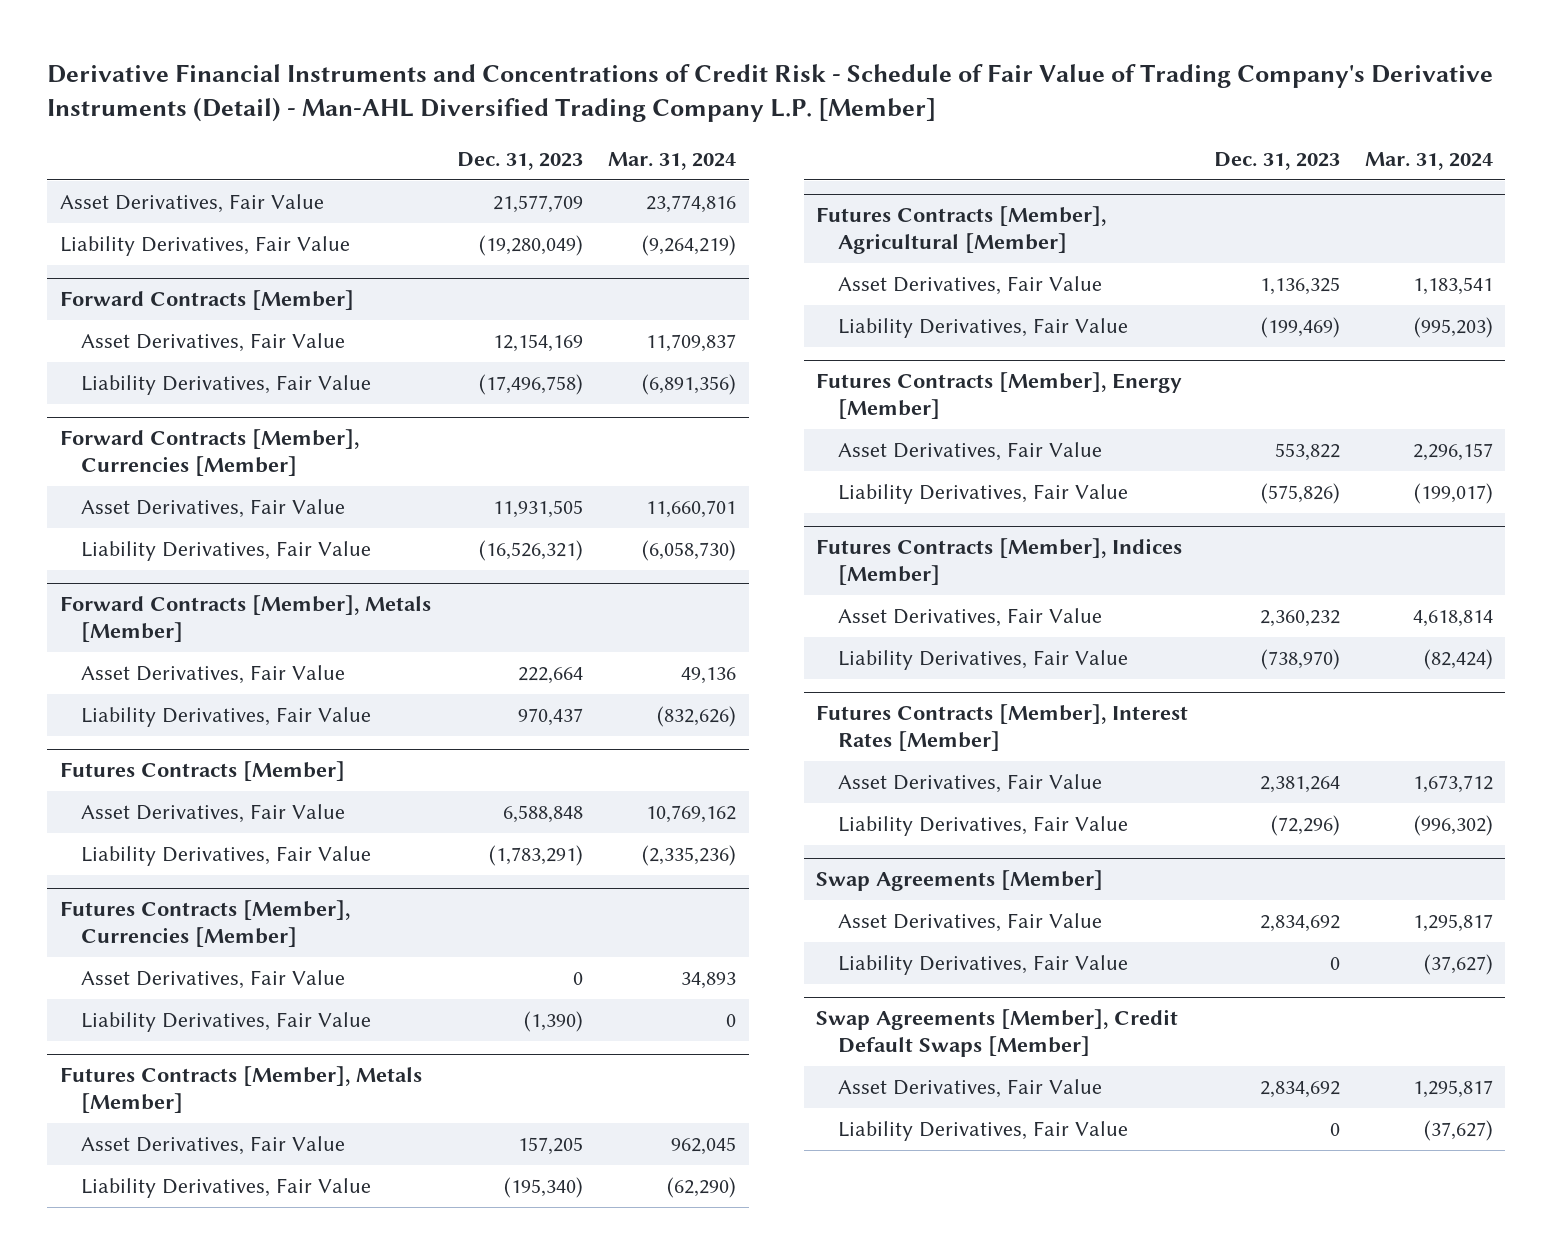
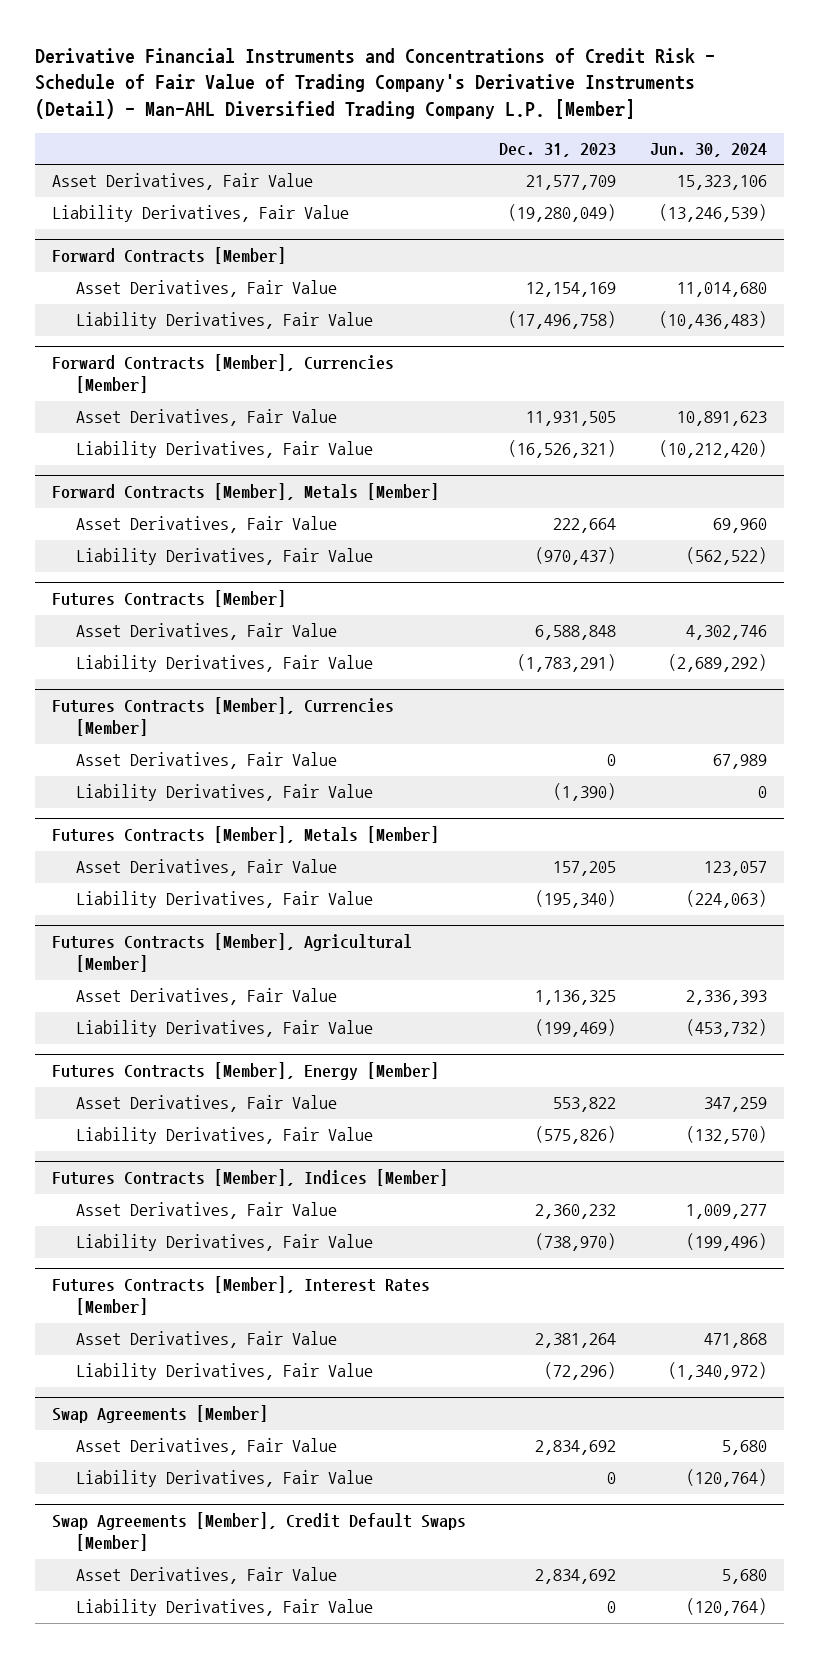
[608,151,737,170] Mar. 31, 2024 -> none
none -> [650,143,768,158] Jun. 30, 2024
[518,708,584,727] 970,437 -> [535,547,617,566] (970,437)

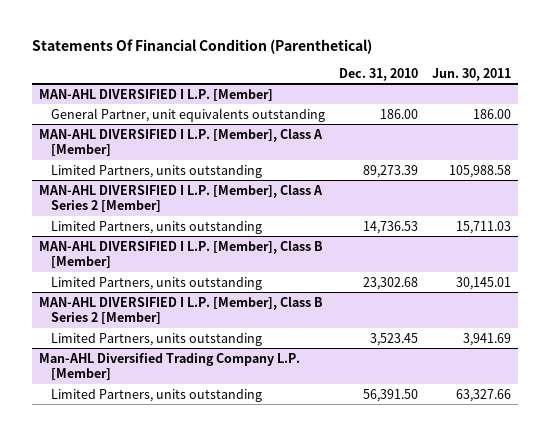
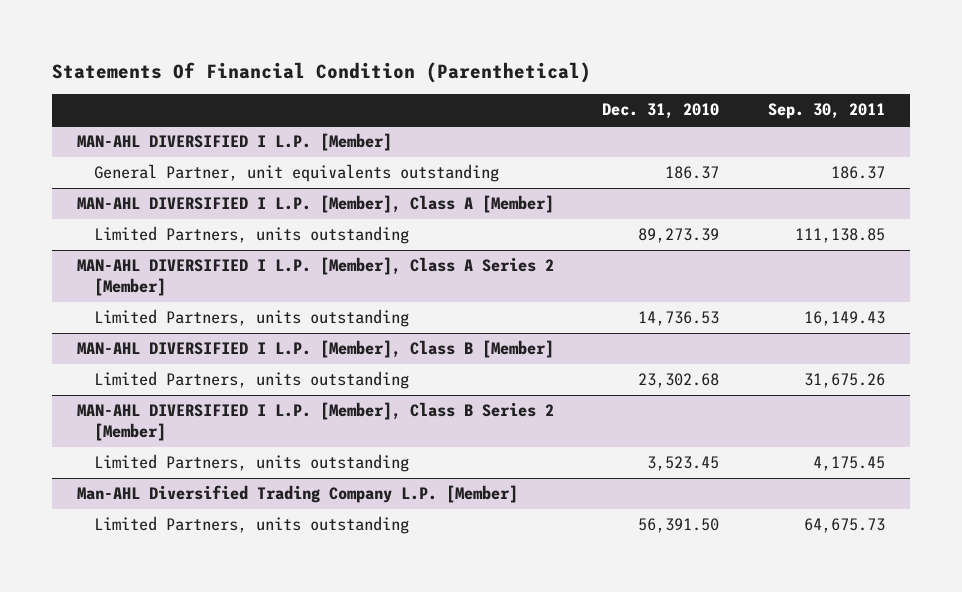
[431,67,511,81] Jun. 30, 2011 -> none
none -> [768,103,886,120] Sep. 30, 2011
[379,108,418,119] 186.00 -> [665,166,720,180] 186.37

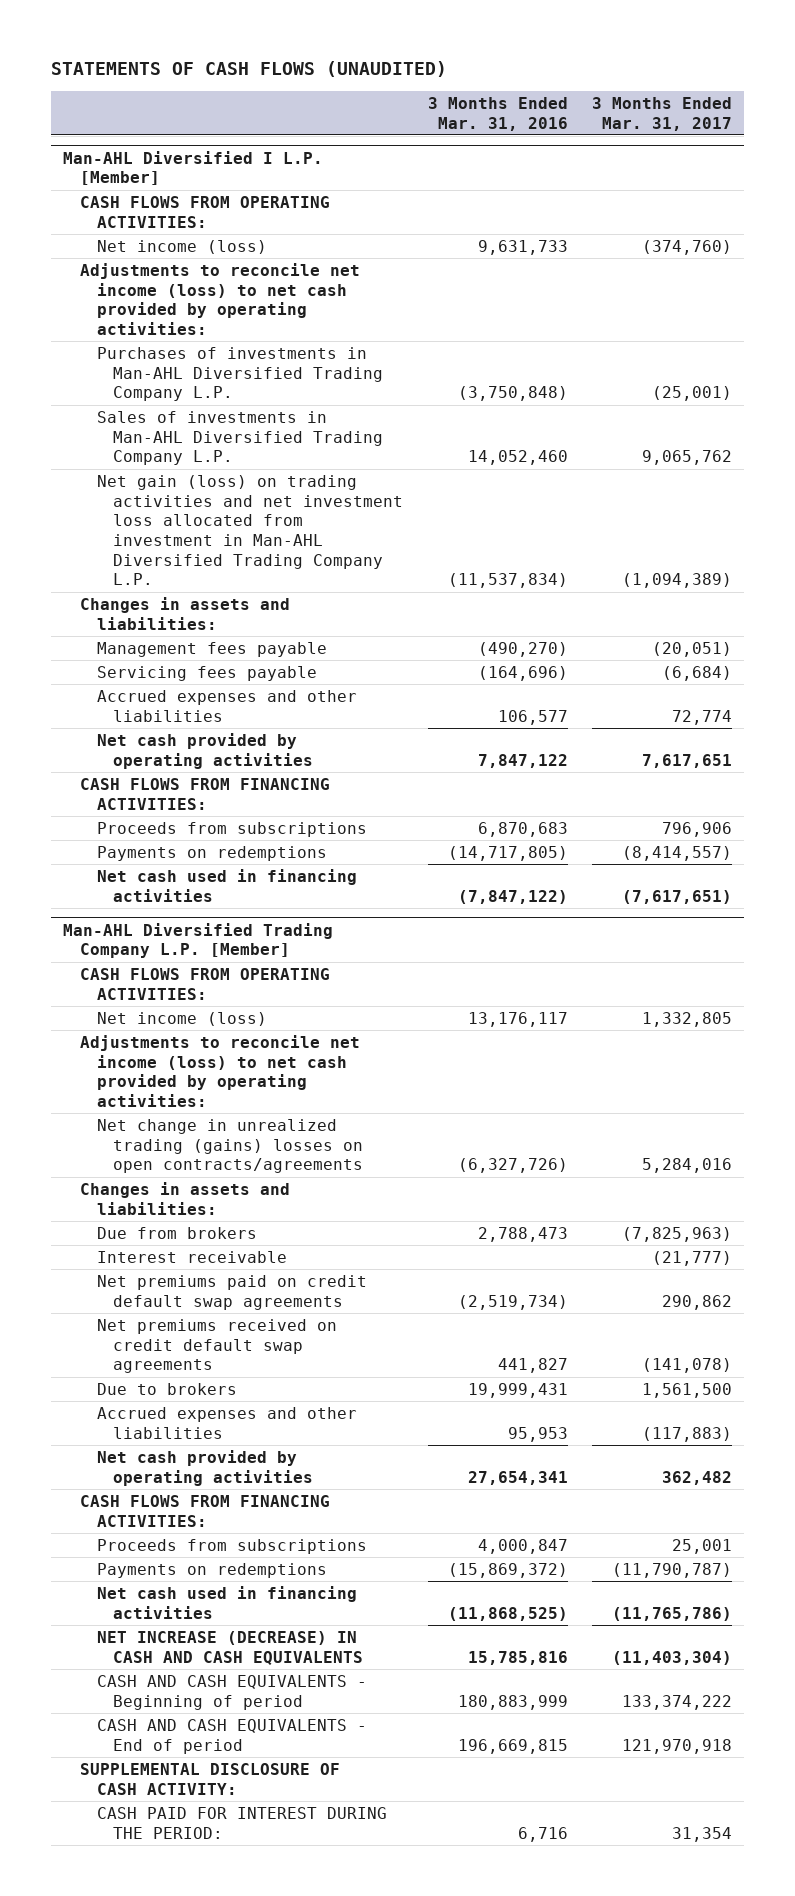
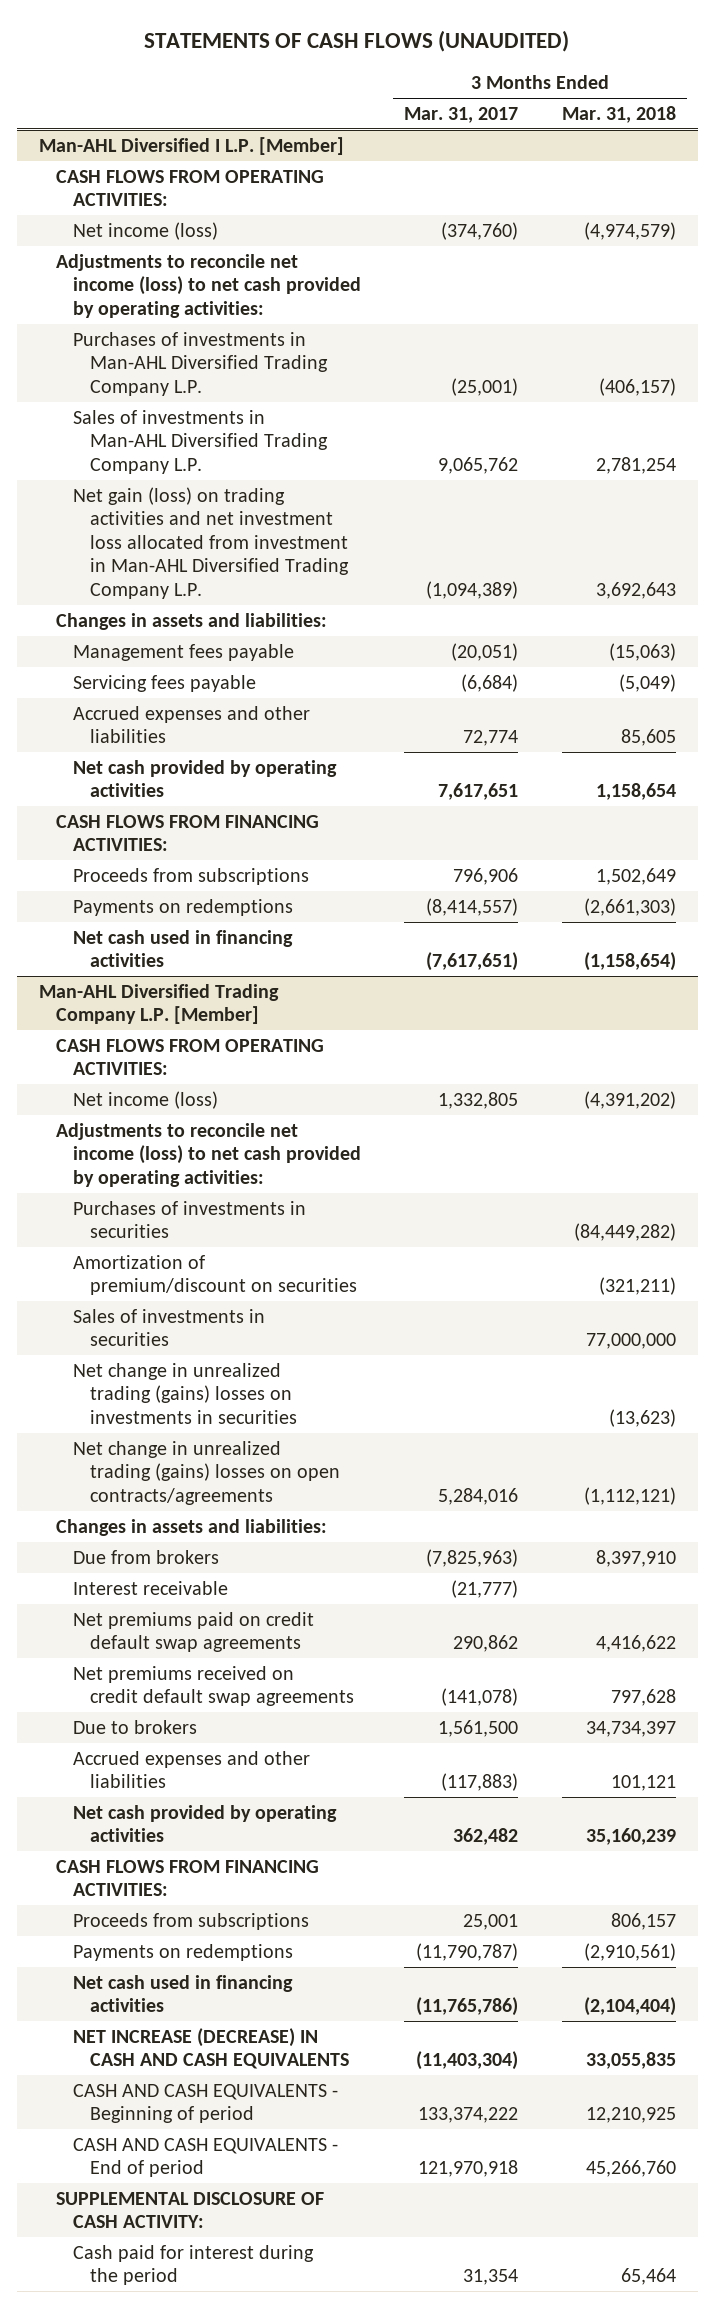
[427,96,568,131] 3 Months Ended Mar. 31, 2016 -> none
none -> [561,105,676,123] Mar. 31, 2018
none -> [72,1200,306,1239] Purchases of investments in securities
none -> [72,1254,357,1296] Amortization of premium/discount on securities
none -> [72,1308,265,1347] Sales of investments in securities
none -> [72,1362,297,1424] Net change in unrealized trading (gains) losses on investments in securities
[96,1806,387,1839] CASH PAID FOR INTEREST DURING THE PERIOD: -> [72,2244,314,2286] Cash paid for interest during the period

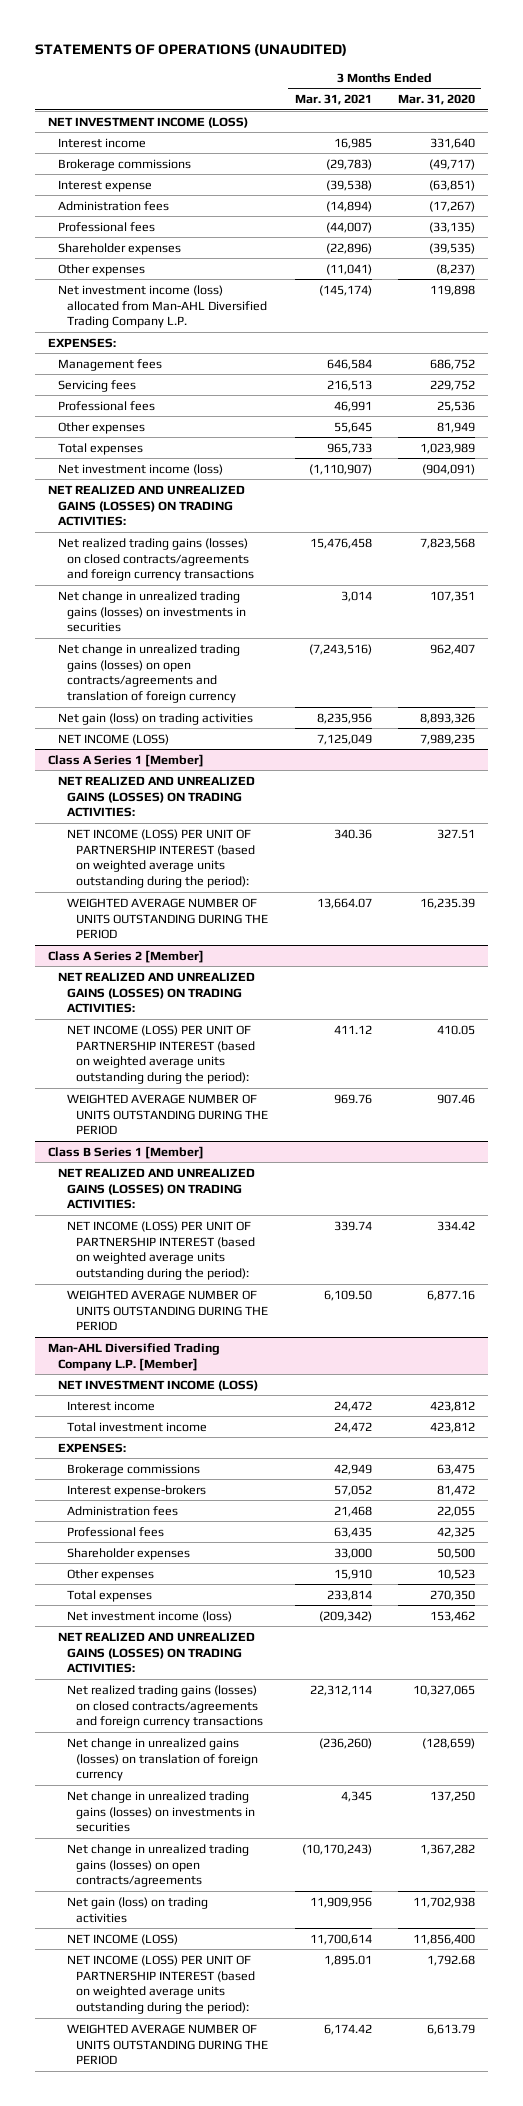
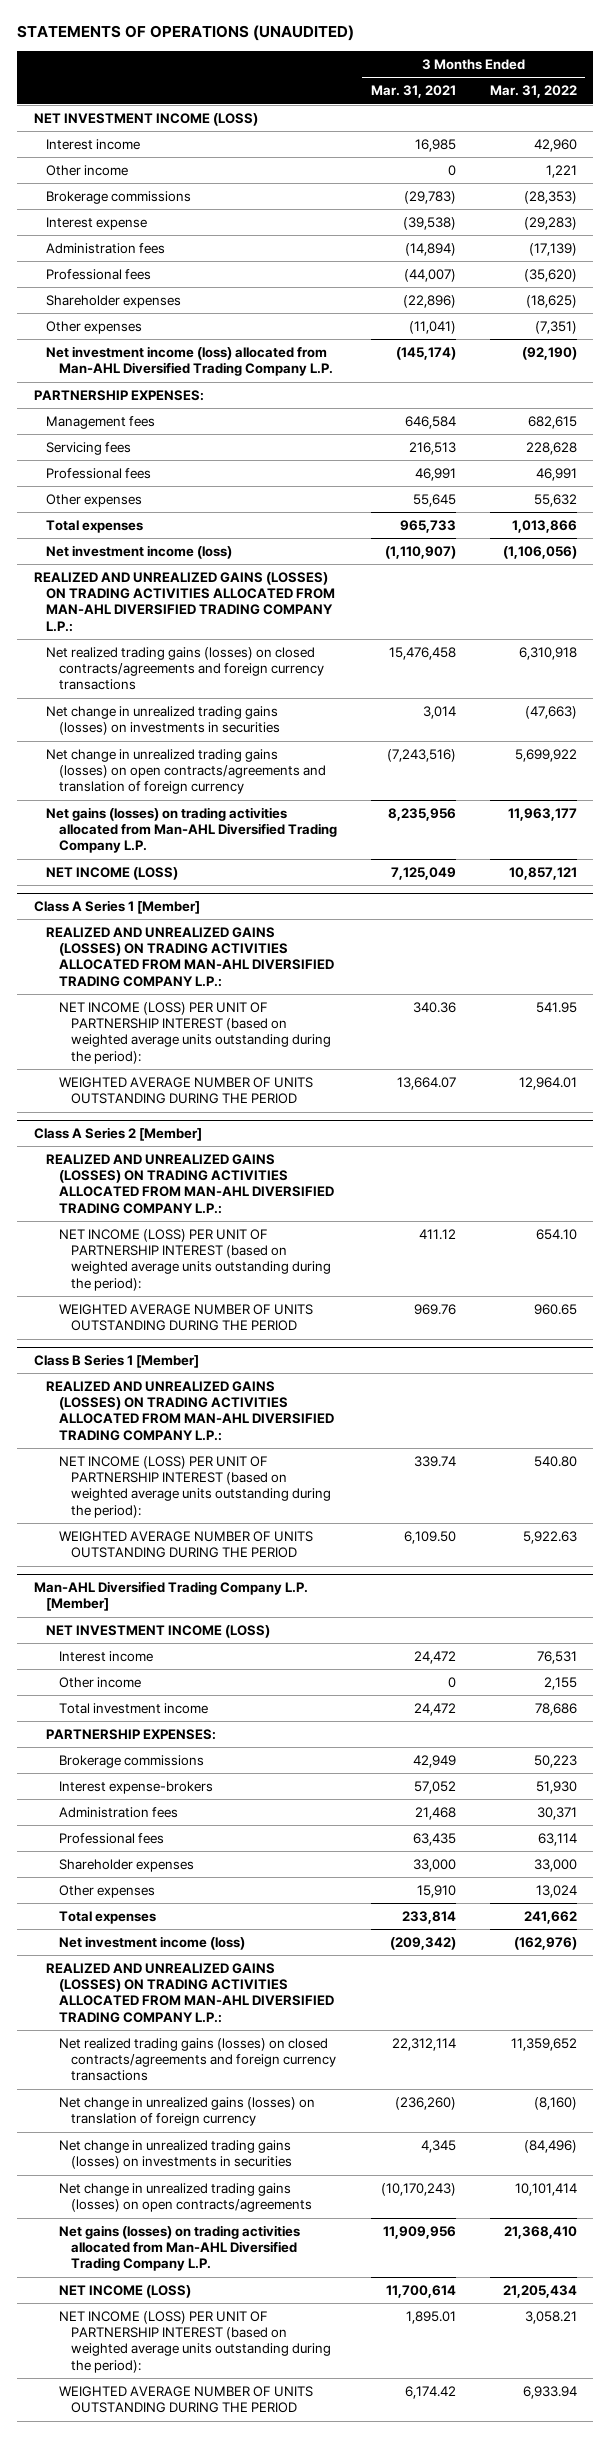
[397,93,475,105] Mar. 31, 2020 -> none
none -> [489,85,577,99] Mar. 31, 2022
none -> [46,164,129,176] Other income
[48,337,117,348] EXPENSES: -> [33,389,204,401] PARTNERSHIP EXPENSES:
[48,484,246,527] NET REALIZED AND UNREALIZED GAINS (LOSSES) ON TRADING ACTIVITIES: -> [33,571,336,632] REALIZED AND UNREALIZED GAINS (LOSSES) ON TRADING ACTIVITIES ALLOCATED FROM MAN-AHL DIVERSIFIED TRADING COMPANY L.P.:
[57,712,253,725] Net gain (loss) on trading activities -> [46,806,337,854] Net gains (losses) on trading activities allocated from Man-AHL Diversified Trading Company L.P.
[57,775,255,818] NET REALIZED AND UNREALIZED GAINS (LOSSES) ON TRADING ACTIVITIES: -> [46,926,334,987] REALIZED AND UNREALIZED GAINS (LOSSES) ON TRADING ACTIVITIES ALLOCATED FROM MAN-AHL DIVERSIFIED TRADING COMPANY L.P.:
[57,971,255,1014] NET REALIZED AND UNREALIZED GAINS (LOSSES) ON TRADING ACTIVITIES: -> [46,1153,334,1214] REALIZED AND UNREALIZED GAINS (LOSSES) ON TRADING ACTIVITIES ALLOCATED FROM MAN-AHL DIVERSIFIED TRADING COMPANY L.P.:
[57,1167,255,1210] NET REALIZED AND UNREALIZED GAINS (LOSSES) ON TRADING ACTIVITIES: -> [46,1380,334,1441] REALIZED AND UNREALIZED GAINS (LOSSES) ON TRADING ACTIVITIES ALLOCATED FROM MAN-AHL DIVERSIFIED TRADING COMPANY L.P.:
none -> [58,1676,141,1688] Other income
[57,1442,126,1453] EXPENSES: -> [46,1728,217,1740] PARTNERSHIP EXPENSES:
[57,1631,255,1674] NET REALIZED AND UNREALIZED GAINS (LOSSES) ON TRADING ACTIVITIES: -> [46,1962,334,2023] REALIZED AND UNREALIZED GAINS (LOSSES) ON TRADING ACTIVITIES ALLOCATED FROM MAN-AHL DIVERSIFIED TRADING COMPANY L.P.:
[66,1896,208,1923] Net gain (loss) on trading activities -> [58,2224,300,2272] Net gains (losses) on trading activities allocated from Man-AHL Diversified Trading Company L.P.

